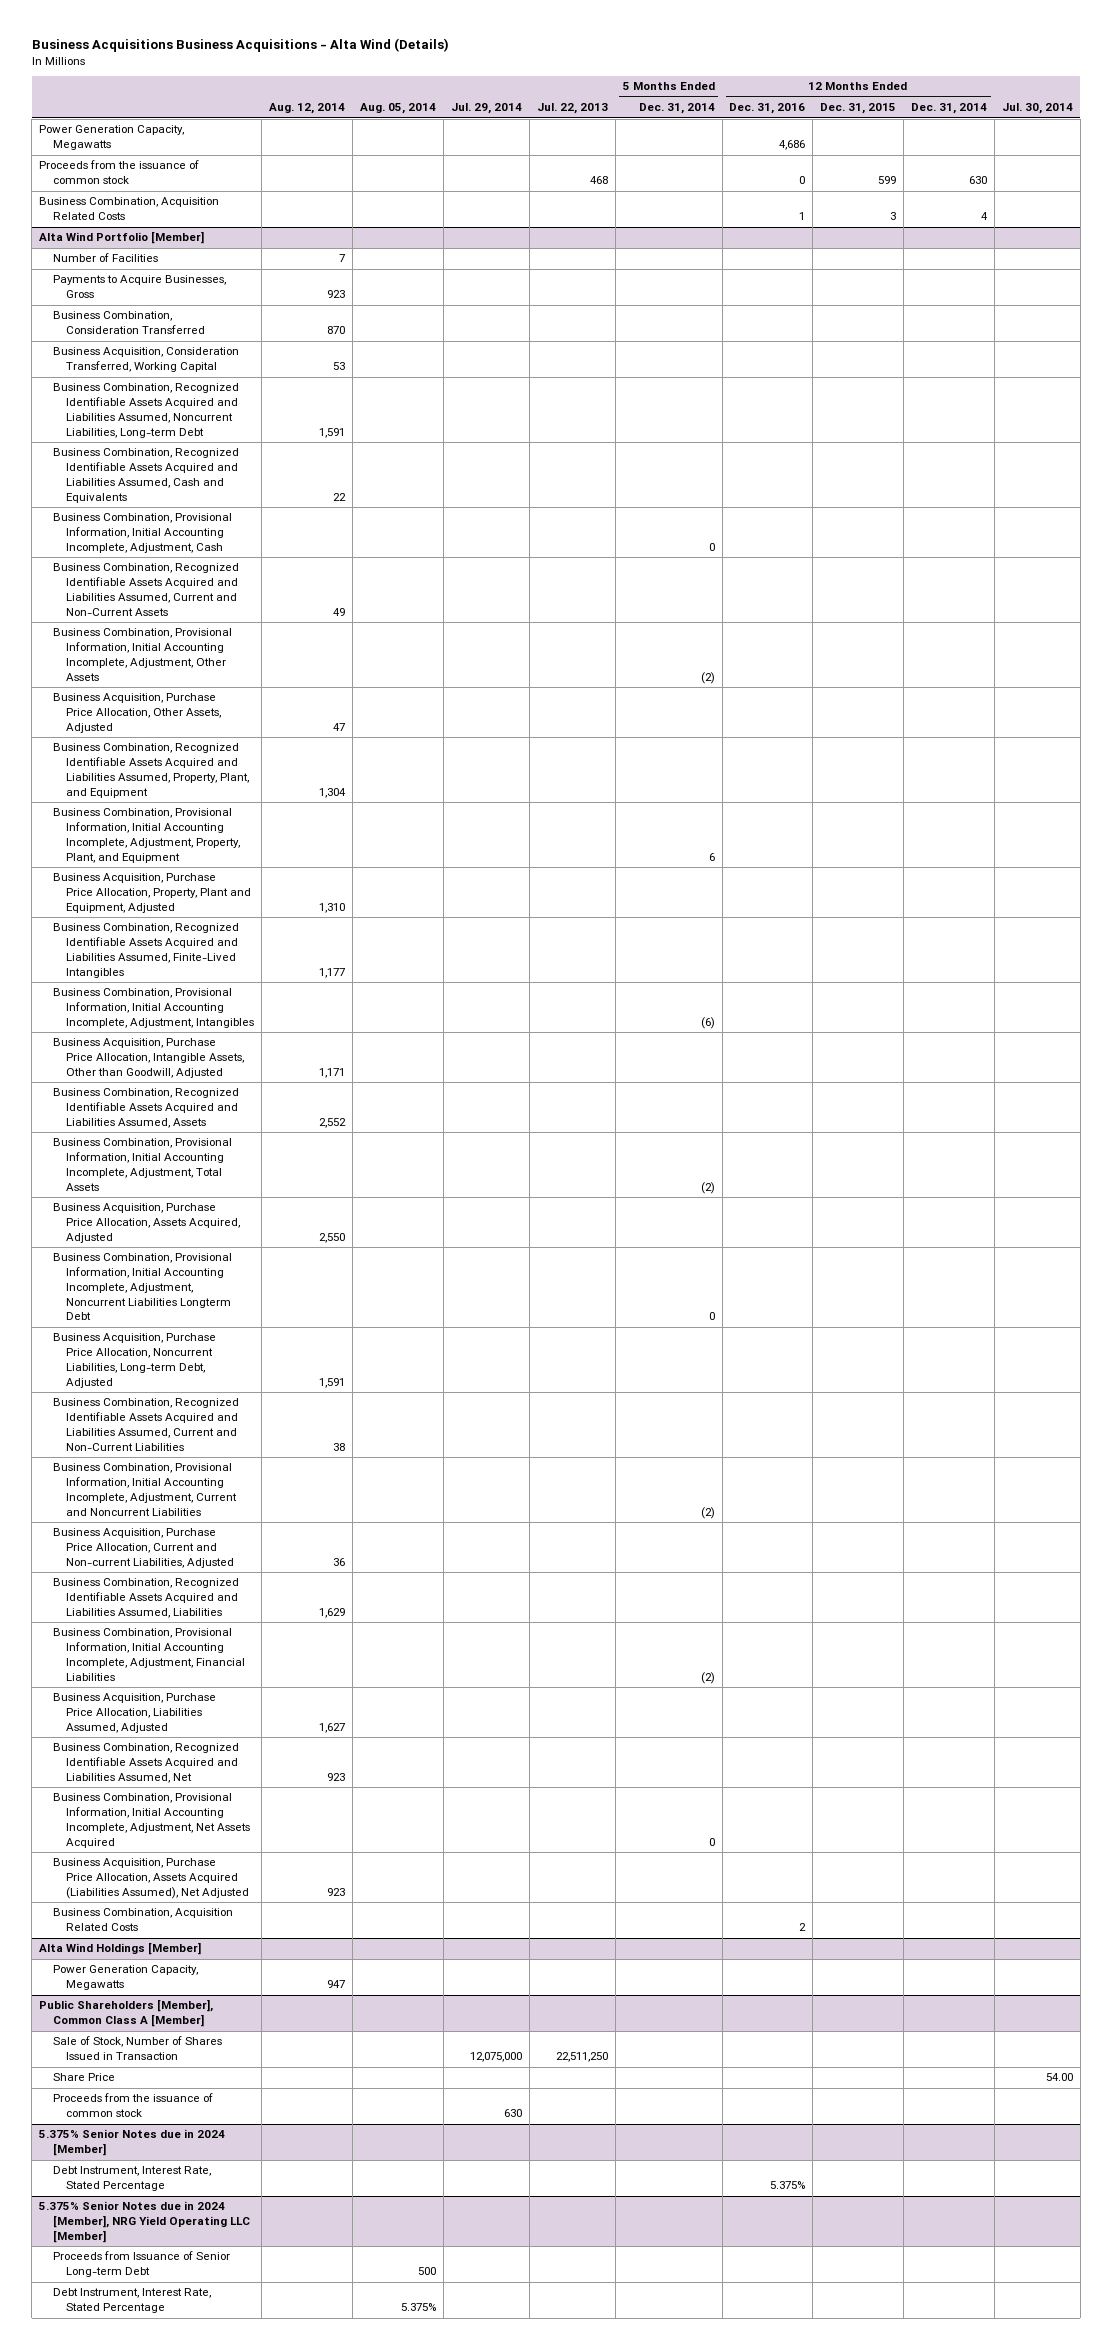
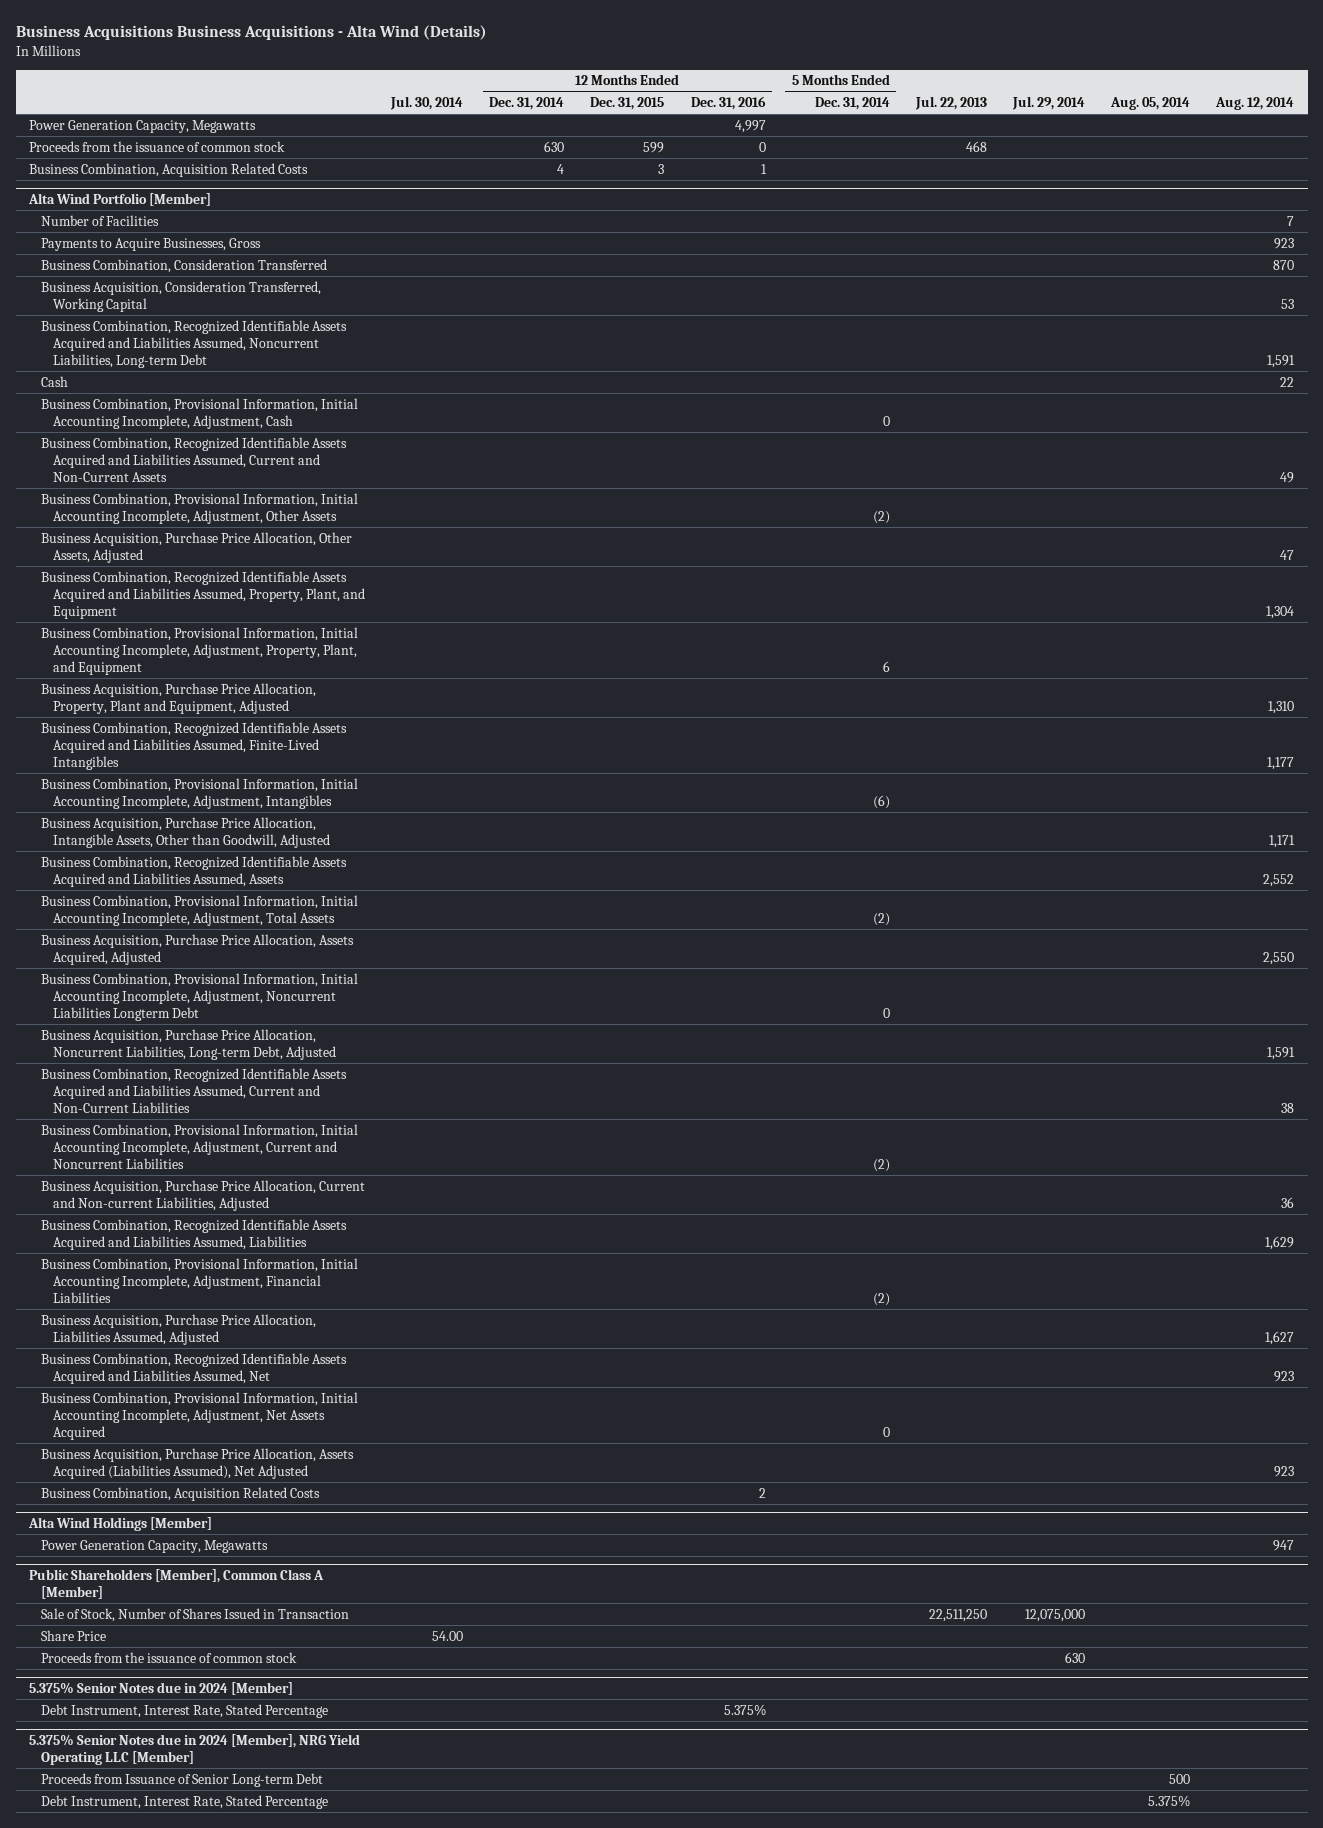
[779,140,806,151] 4,686 -> [734,119,766,133] 4,997
[52,448,239,503] Business Combination, Recognized Identifiable Assets Acquired and Liabilities Assumed, Cash and Equivalents -> [40,375,68,387] Cash

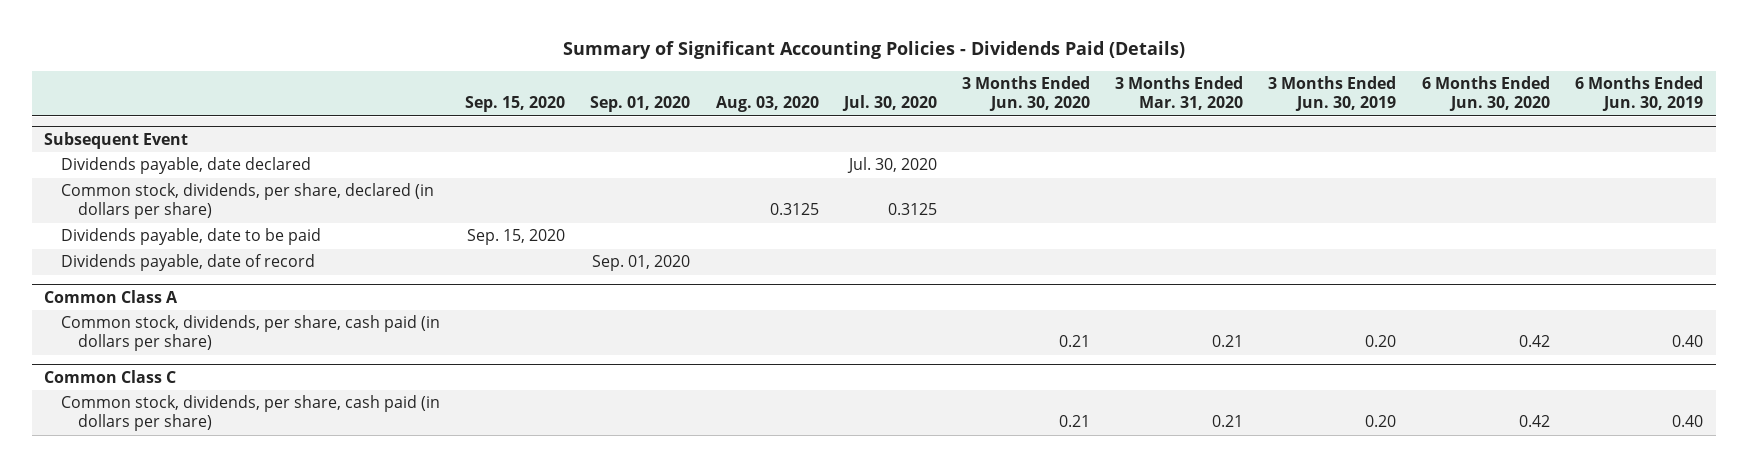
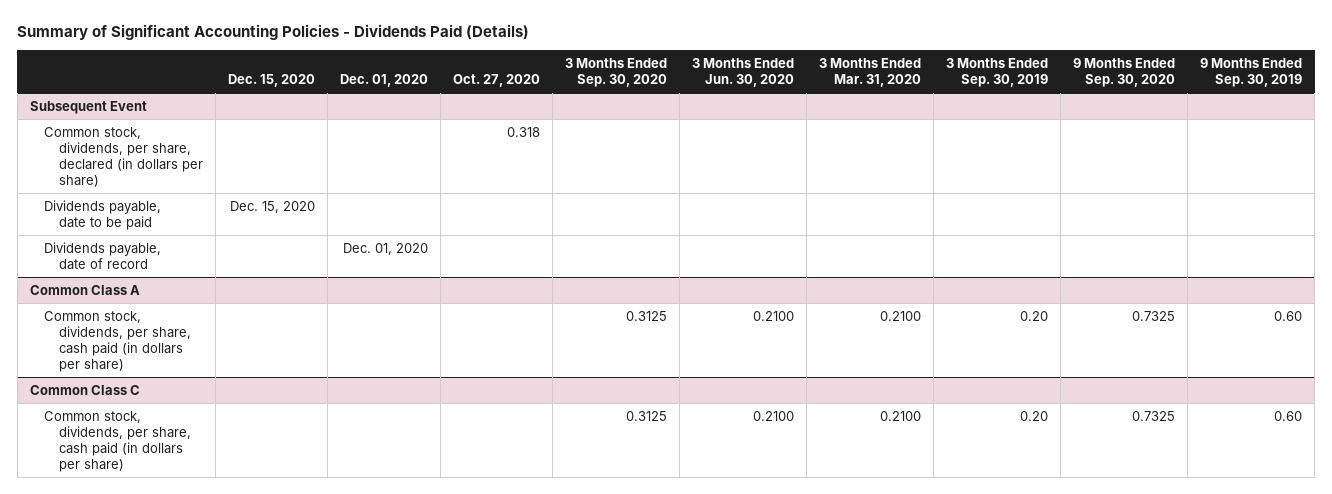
[465,96,566,113] Sep. 15, 2020 -> none
[590,96,691,113] Sep. 01, 2020 -> none
[715,96,819,113] Aug. 03, 2020 -> none
[841,95,937,112] Jul. 30, 2020 -> none
[1268,76,1397,112] 3 Months Ended Jun. 30, 2019 -> none
[1421,76,1550,112] 6 Months Ended Jun. 30, 2020 -> none
[1574,76,1703,112] 6 Months Ended Jun. 30, 2019 -> none
none -> [227,73,315,87] Dec. 15, 2020
none -> [339,73,428,87] Dec. 01, 2020
none -> [453,73,541,87] Oct. 27, 2020
none -> [565,57,668,87] 3 Months Ended Sep. 30, 2020
none -> [946,57,1049,87] 3 Months Ended Sep. 30, 2019
none -> [1073,57,1176,87] 9 Months Ended Sep. 30, 2020
none -> [1200,57,1303,87] 9 Months Ended Sep. 30, 2019
[60,157,311,175] Dividends payable, date declared -> none
[1059,335,1091,348] 0.21 -> [753,310,795,321] 0.2100
[1212,335,1244,348] 0.21 -> [880,310,922,321] 0.2100
[1059,415,1091,428] 0.21 -> [753,410,795,421] 0.2100
[1212,415,1244,428] 0.21 -> [880,410,922,421] 0.2100

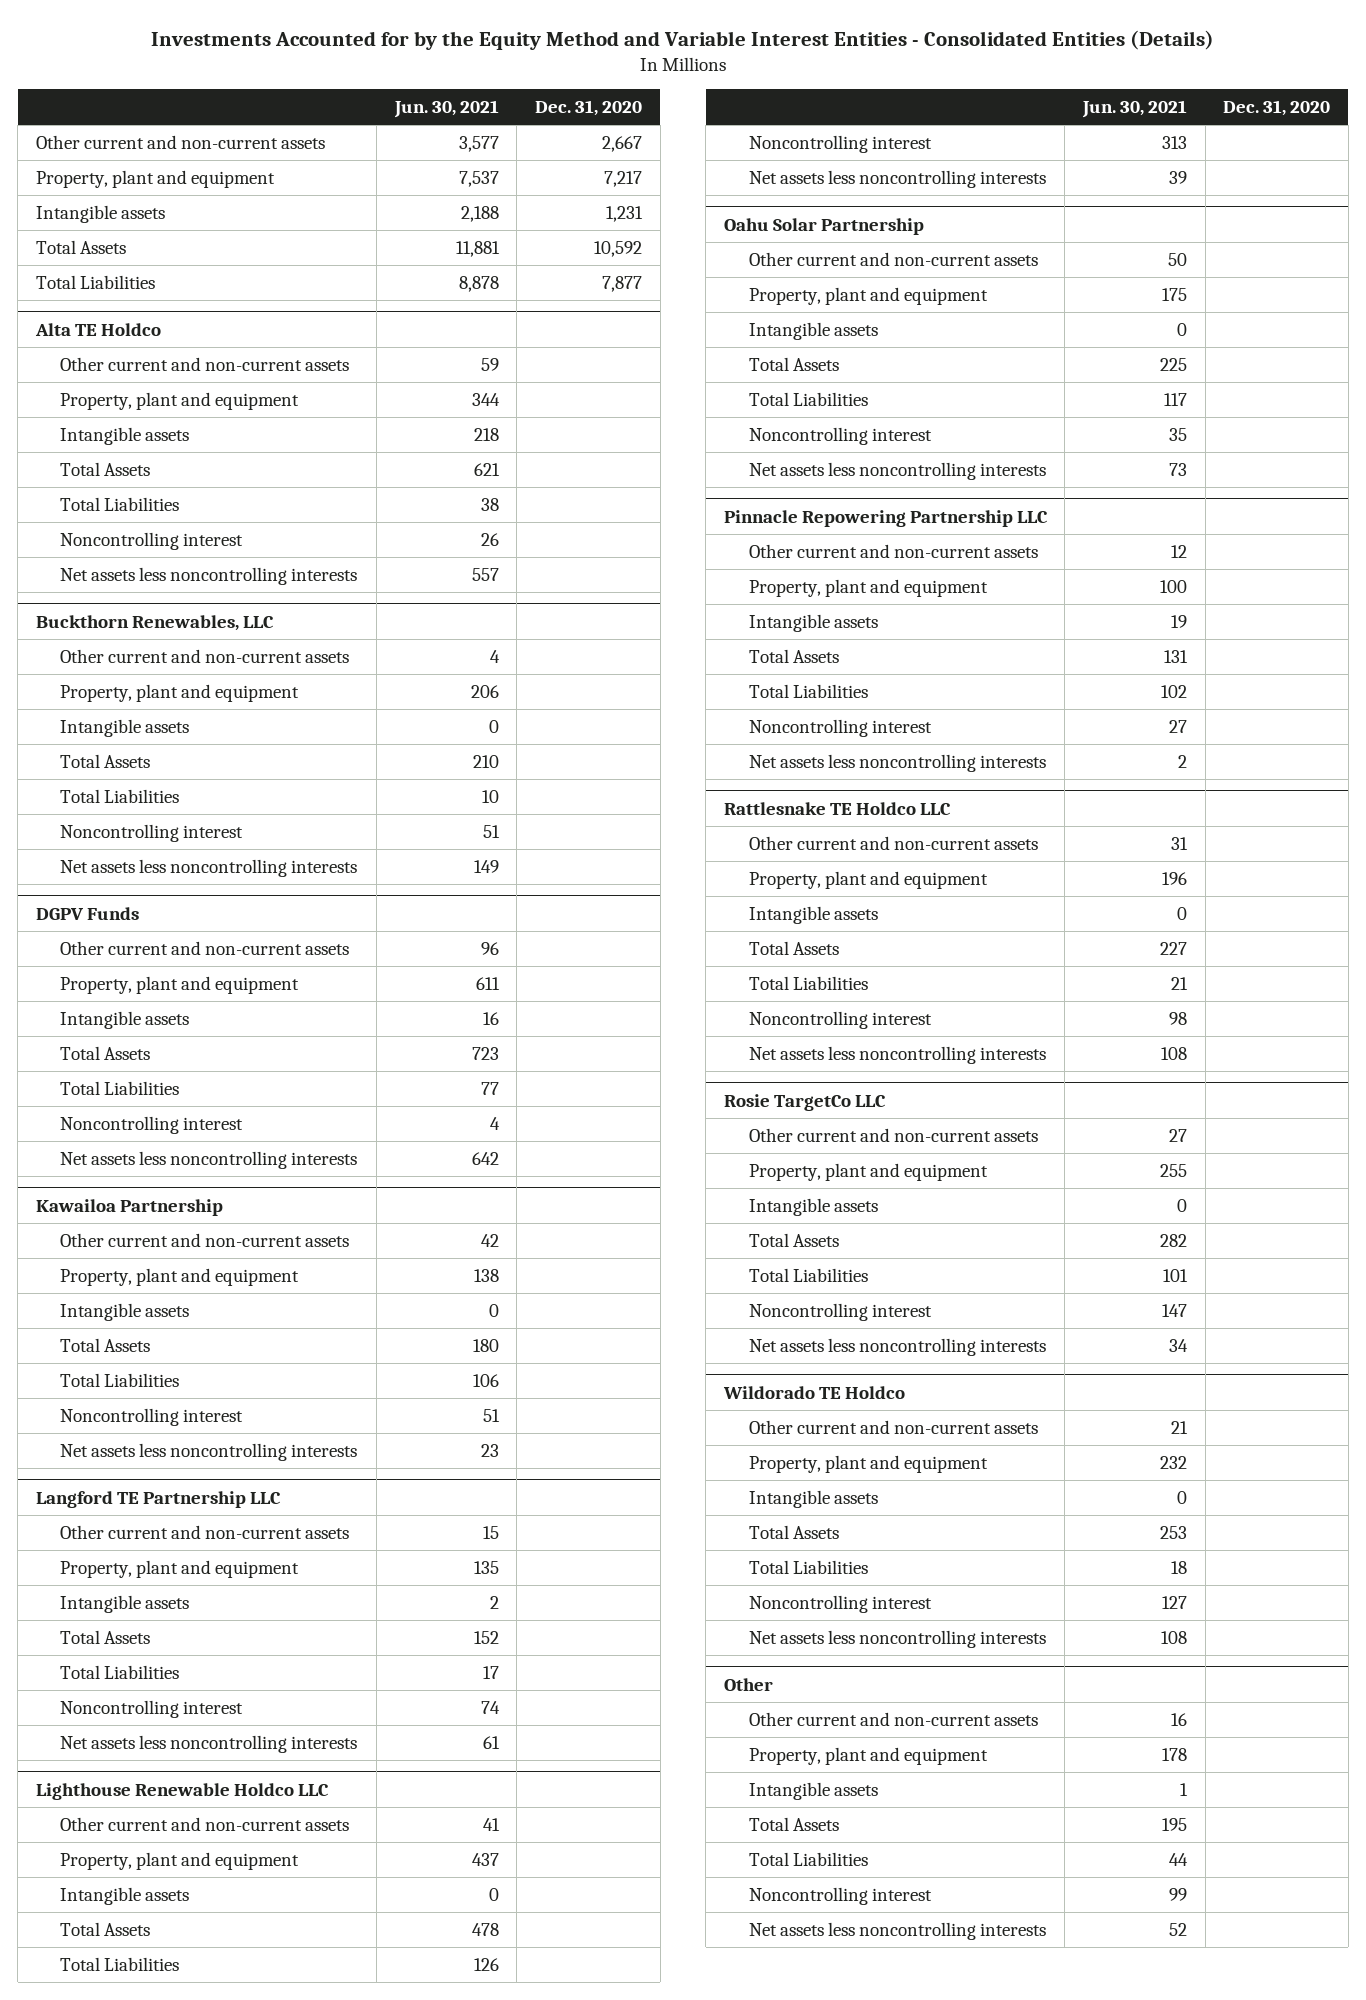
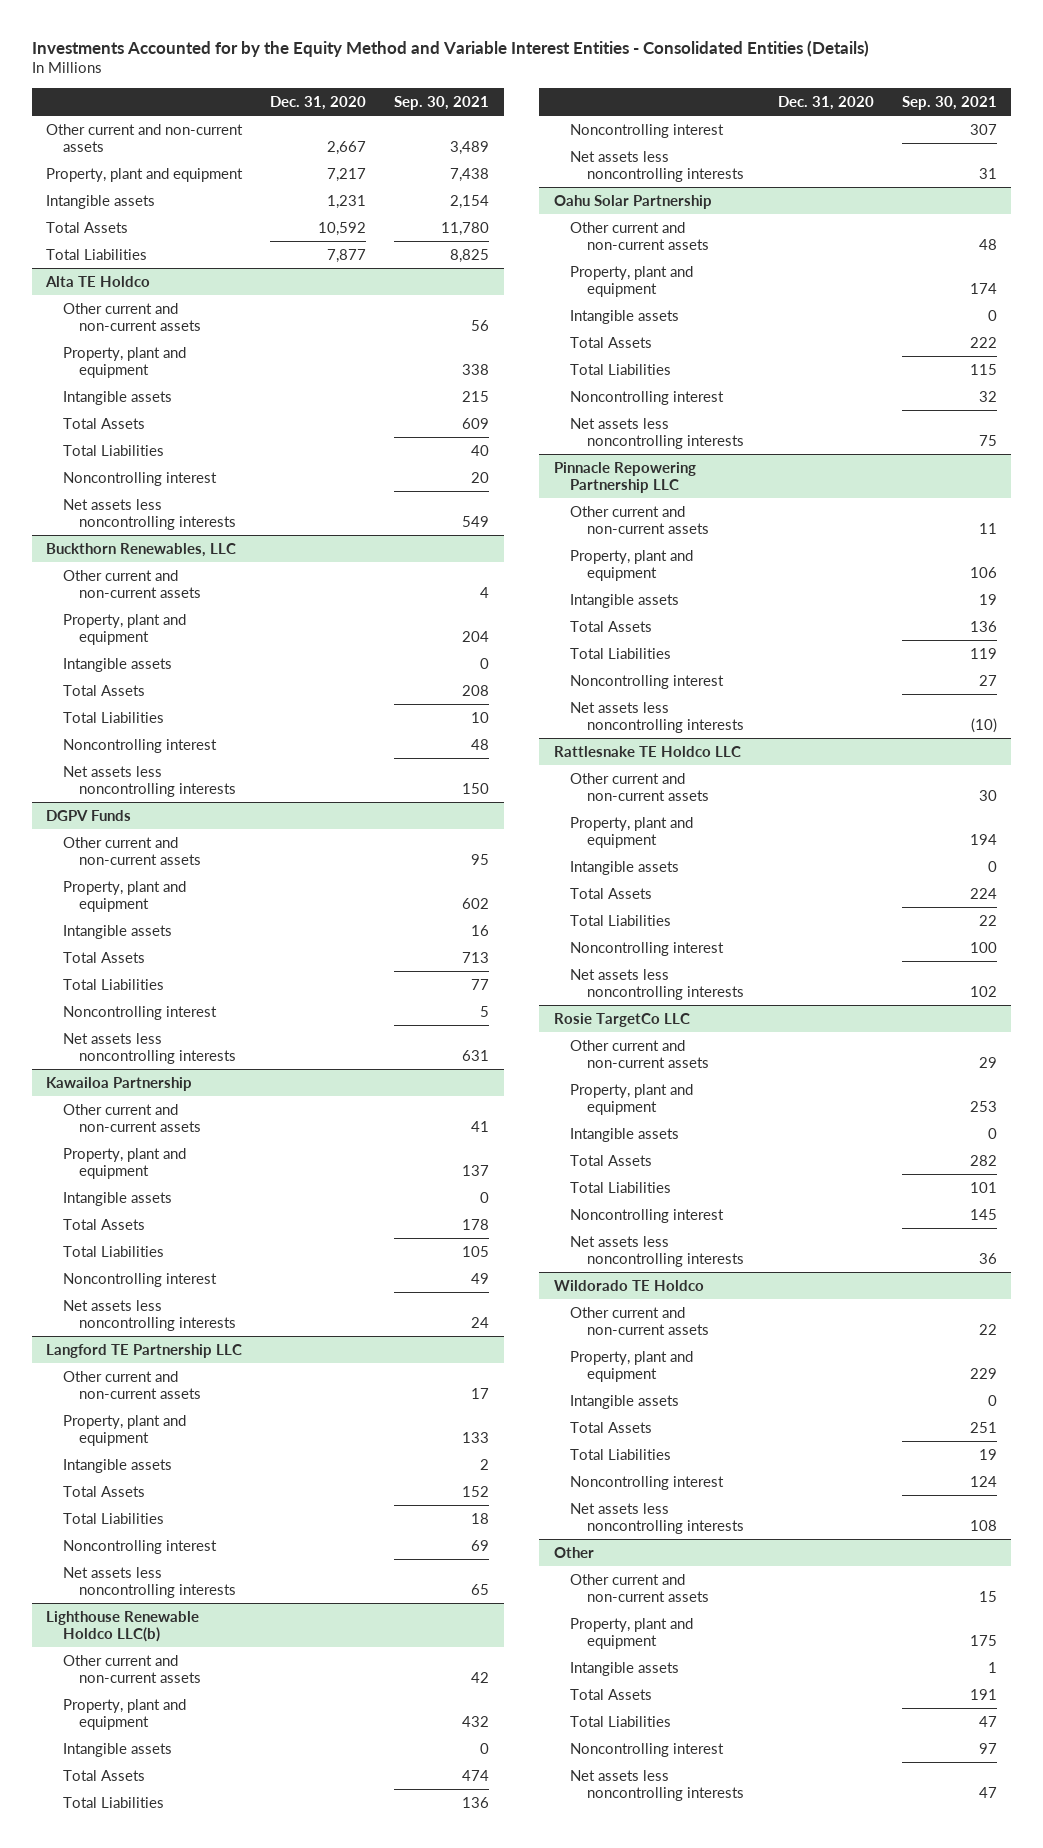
[393,99,499,118] Jun. 30, 2021 -> none
none -> [394,95,490,110] Sep. 30, 2021
[35,1782,329,1800] Lighthouse Renewable Holdco LLC -> [45,1610,199,1642] Lighthouse Renewable Holdco LLC(b)

